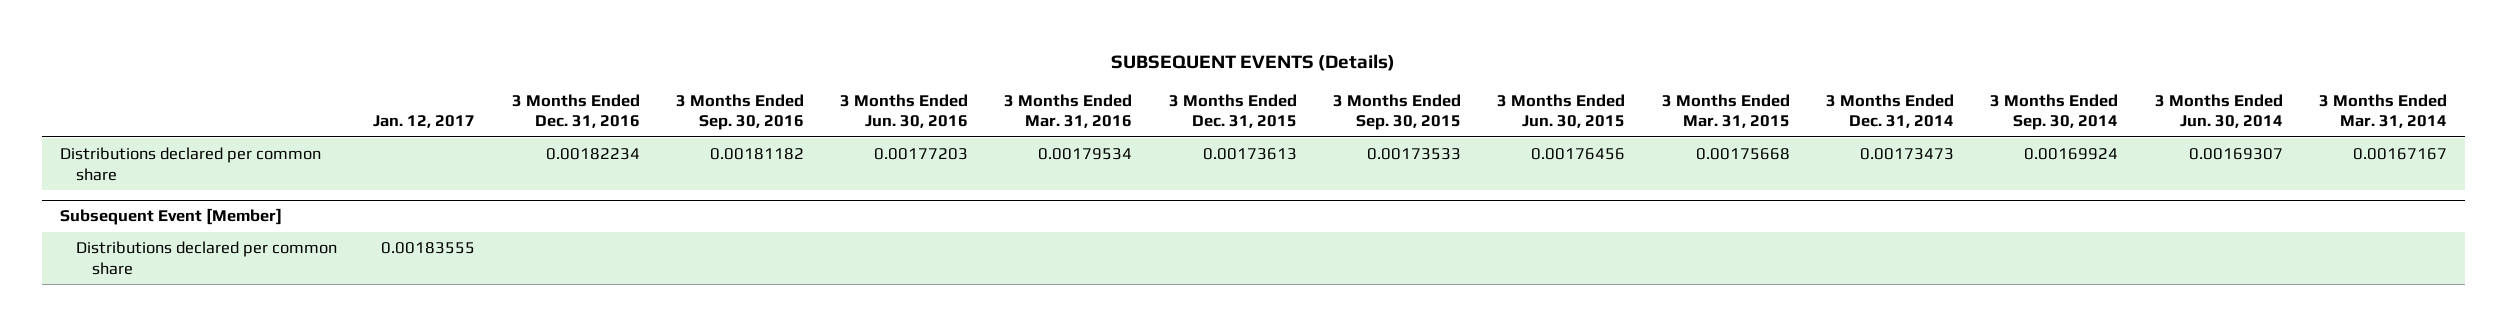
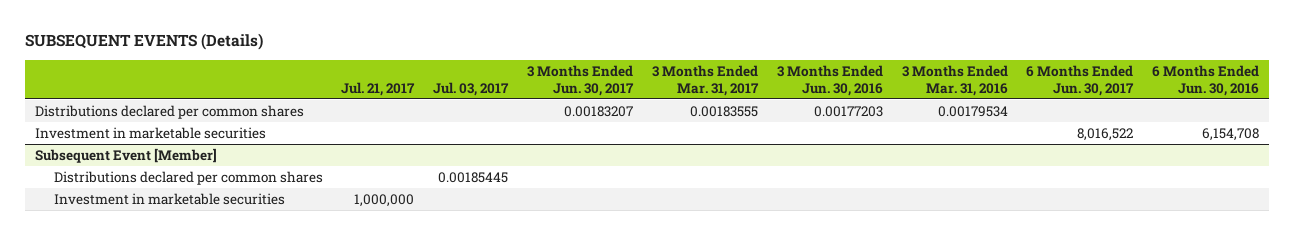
[373,115,476,129] Jan. 12, 2017 -> none
[511,93,640,129] 3 Months Ended Dec. 31, 2016 -> none
[675,93,804,131] 3 Months Ended Sep. 30, 2016 -> none
[1168,93,1297,129] 3 Months Ended Dec. 31, 2015 -> none
[1333,93,1462,131] 3 Months Ended Sep. 30, 2015 -> none
[1497,93,1626,129] 3 Months Ended Jun. 30, 2015 -> none
[1661,93,1790,129] 3 Months Ended Mar. 31, 2015 -> none
[1825,93,1954,129] 3 Months Ended Dec. 31, 2014 -> none
[1990,93,2119,131] 3 Months Ended Sep. 30, 2014 -> none
[2154,93,2283,129] 3 Months Ended Jun. 30, 2014 -> none
[2318,93,2447,129] 3 Months Ended Mar. 31, 2014 -> none
none -> [341,81,416,96] Jul. 21, 2017
none -> [433,81,510,96] Jul. 03, 2017
none -> [527,64,635,96] 3 Months Ended Jun. 30, 2017
none -> [651,64,759,96] 3 Months Ended Mar. 31, 2017
none -> [1026,64,1135,96] 6 Months Ended Jun. 30, 2017
none -> [1152,64,1260,96] 6 Months Ended Jun. 30, 2016
[60,147,322,181] Distributions declared per common share -> [34,105,304,120] Distributions declared per common shares
none -> [34,127,266,140] Investment in marketable securities
[75,241,337,275] Distributions declared per common share -> [53,171,323,186] Distributions declared per common shares
none -> [53,193,285,206] Investment in marketable securities

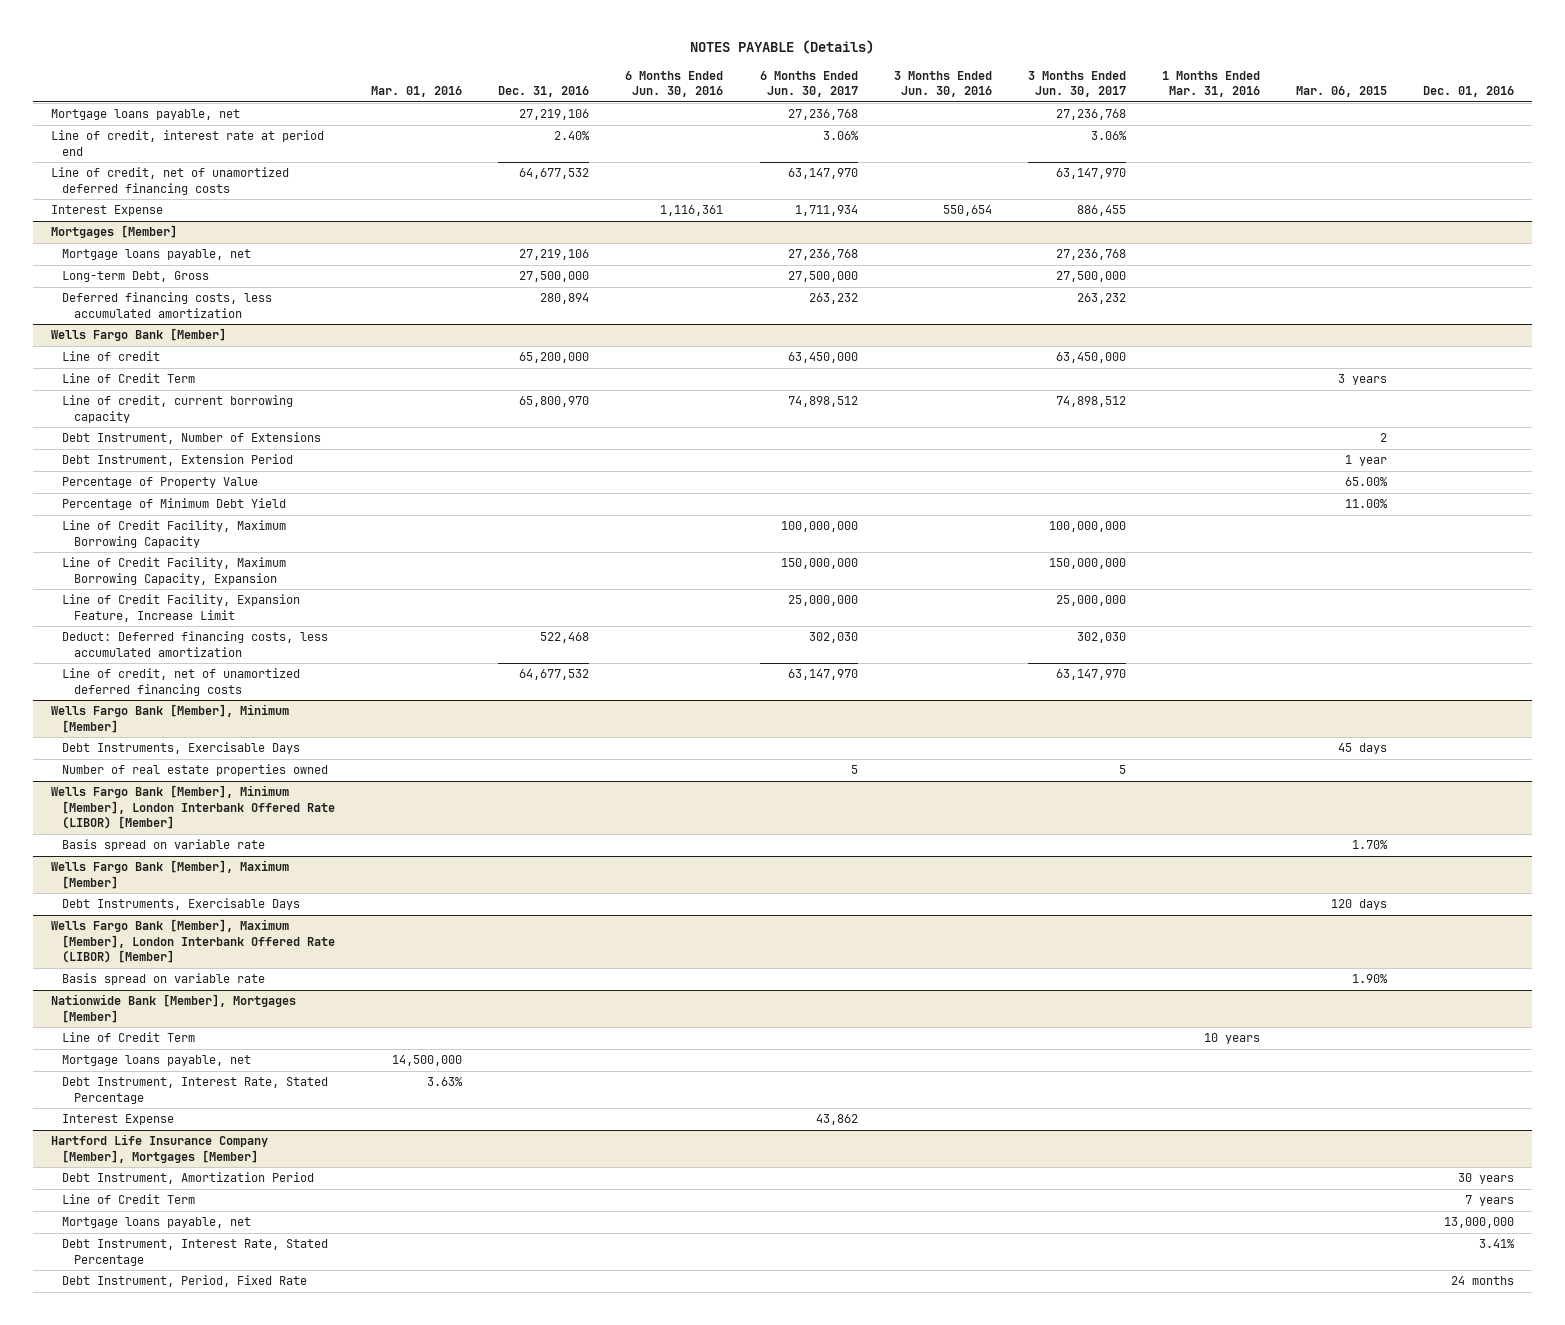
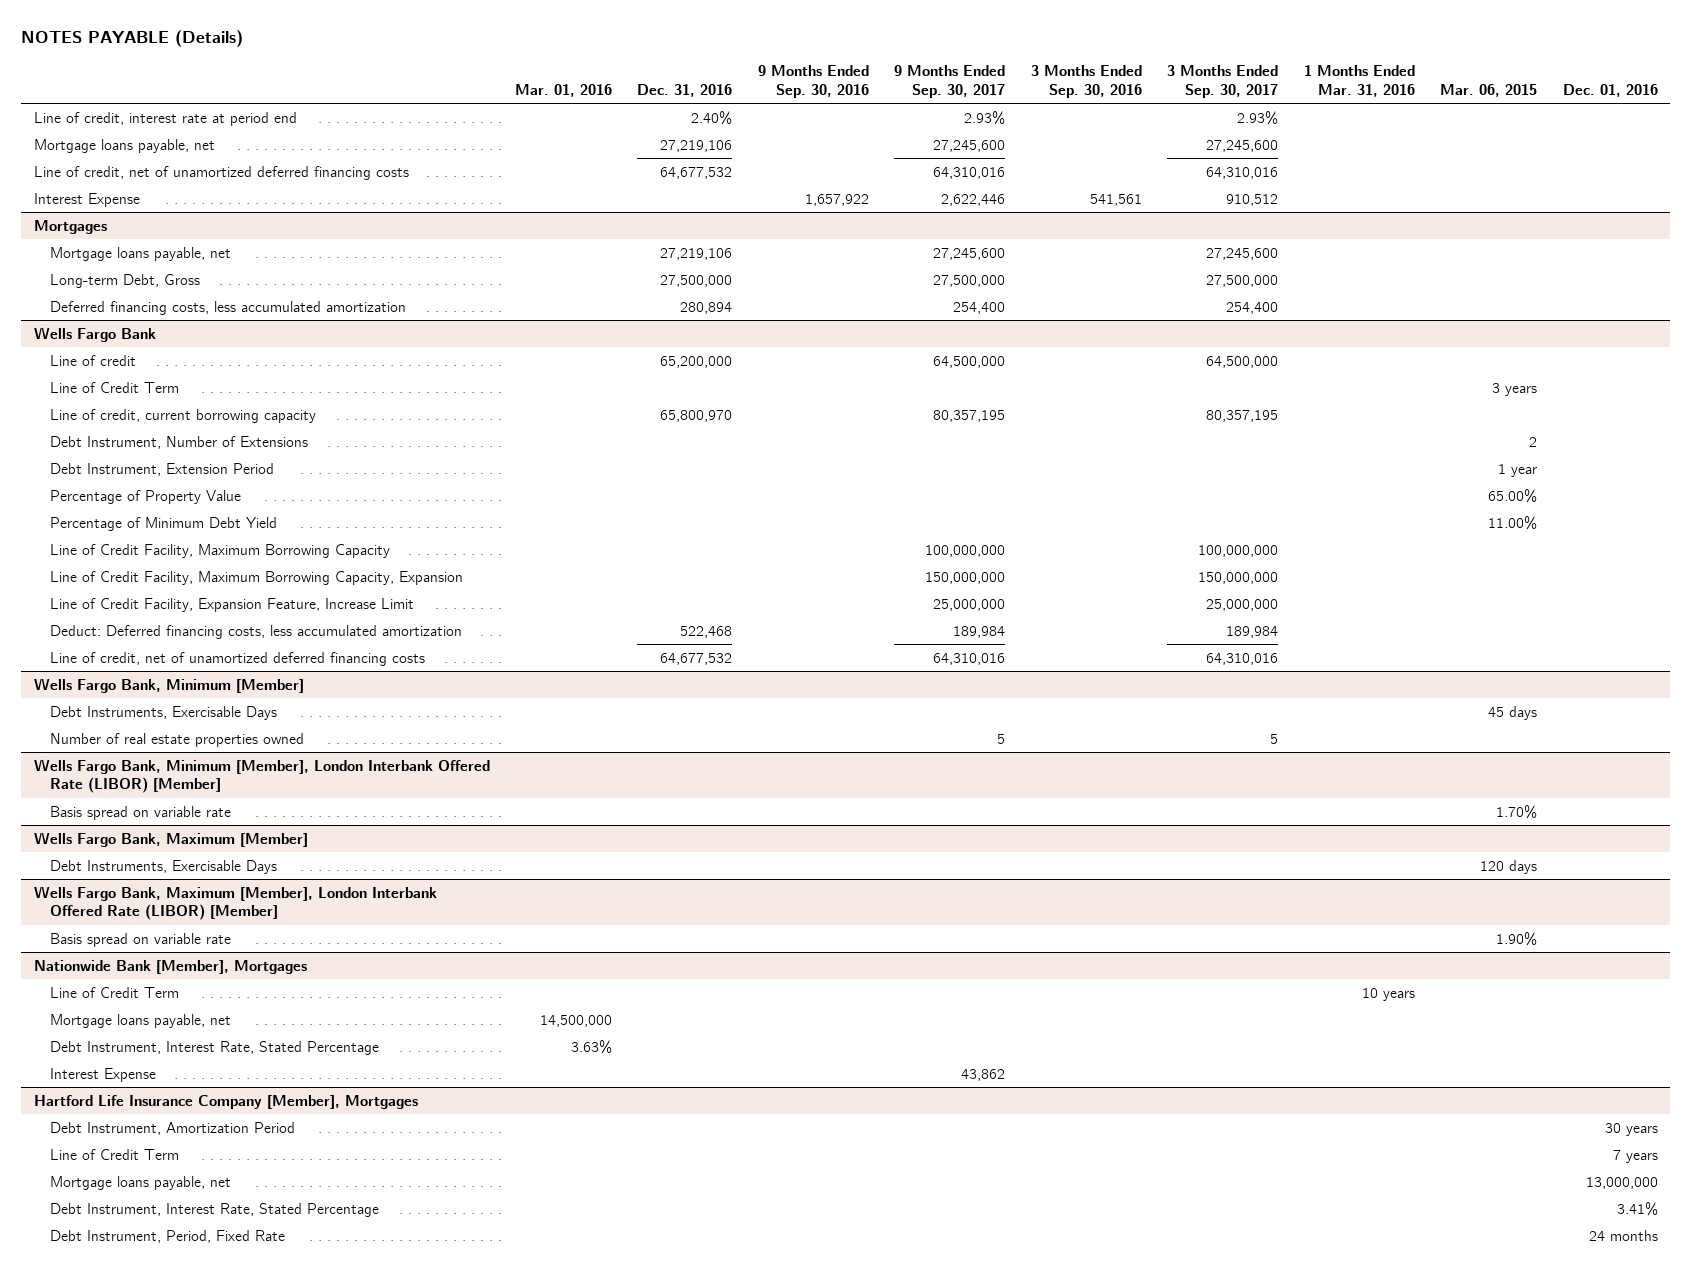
[625,70,724,98] 6 Months Ended Jun. 30, 2016 -> none
[759,70,858,98] 6 Months Ended Jun. 30, 2017 -> none
[893,70,992,98] 3 Months Ended Jun. 30, 2016 -> none
[1027,70,1126,98] 3 Months Ended Jun. 30, 2017 -> none
none -> [757,65,869,98] 9 Months Ended Sep. 30, 2016
none -> [894,65,1006,98] 9 Months Ended Sep. 30, 2017
none -> [1030,65,1142,98] 3 Months Ended Sep. 30, 2016
none -> [1167,65,1279,98] 3 Months Ended Sep. 30, 2017
[51,109,241,121] Mortgage loans payable, net -> [33,138,215,153] Mortgage loans payable, net
[51,225,178,239] Mortgages [Member] -> [33,219,107,234] Mortgages
[51,328,227,342] Wells Fargo Bank [Member] -> [33,326,156,342] Wells Fargo Bank
[51,704,290,733] Wells Fargo Bank [Member], Minimum [Member] -> [33,677,304,693] Wells Fargo Bank, Minimum [Member]
[51,785,336,830] Wells Fargo Bank [Member], Minimum [Member], London Interbank Offered Rate (LIBOR) [Member] -> [33,758,490,794] Wells Fargo Bank, Minimum [Member], London Interbank Offered Rate (LIBOR) [Member]
[51,860,290,889] Wells Fargo Bank [Member], Maximum [Member] -> [33,831,308,847] Wells Fargo Bank, Maximum [Member]
[51,919,336,964] Wells Fargo Bank [Member], Maximum [Member], London Interbank Offered Rate (LIBOR) [Member] -> [33,885,437,921] Wells Fargo Bank, Maximum [Member], London Interbank Offered Rate (LIBOR) [Member]
[51,994,297,1023] Nationwide Bank [Member], Mortgages [Member] -> [33,959,307,974] Nationwide Bank [Member], Mortgages
[51,1134,269,1163] Hartford Life Insurance Company [Member], Mortgages [Member] -> [33,1094,418,1109] Hartford Life Insurance Company [Member], Mortgages

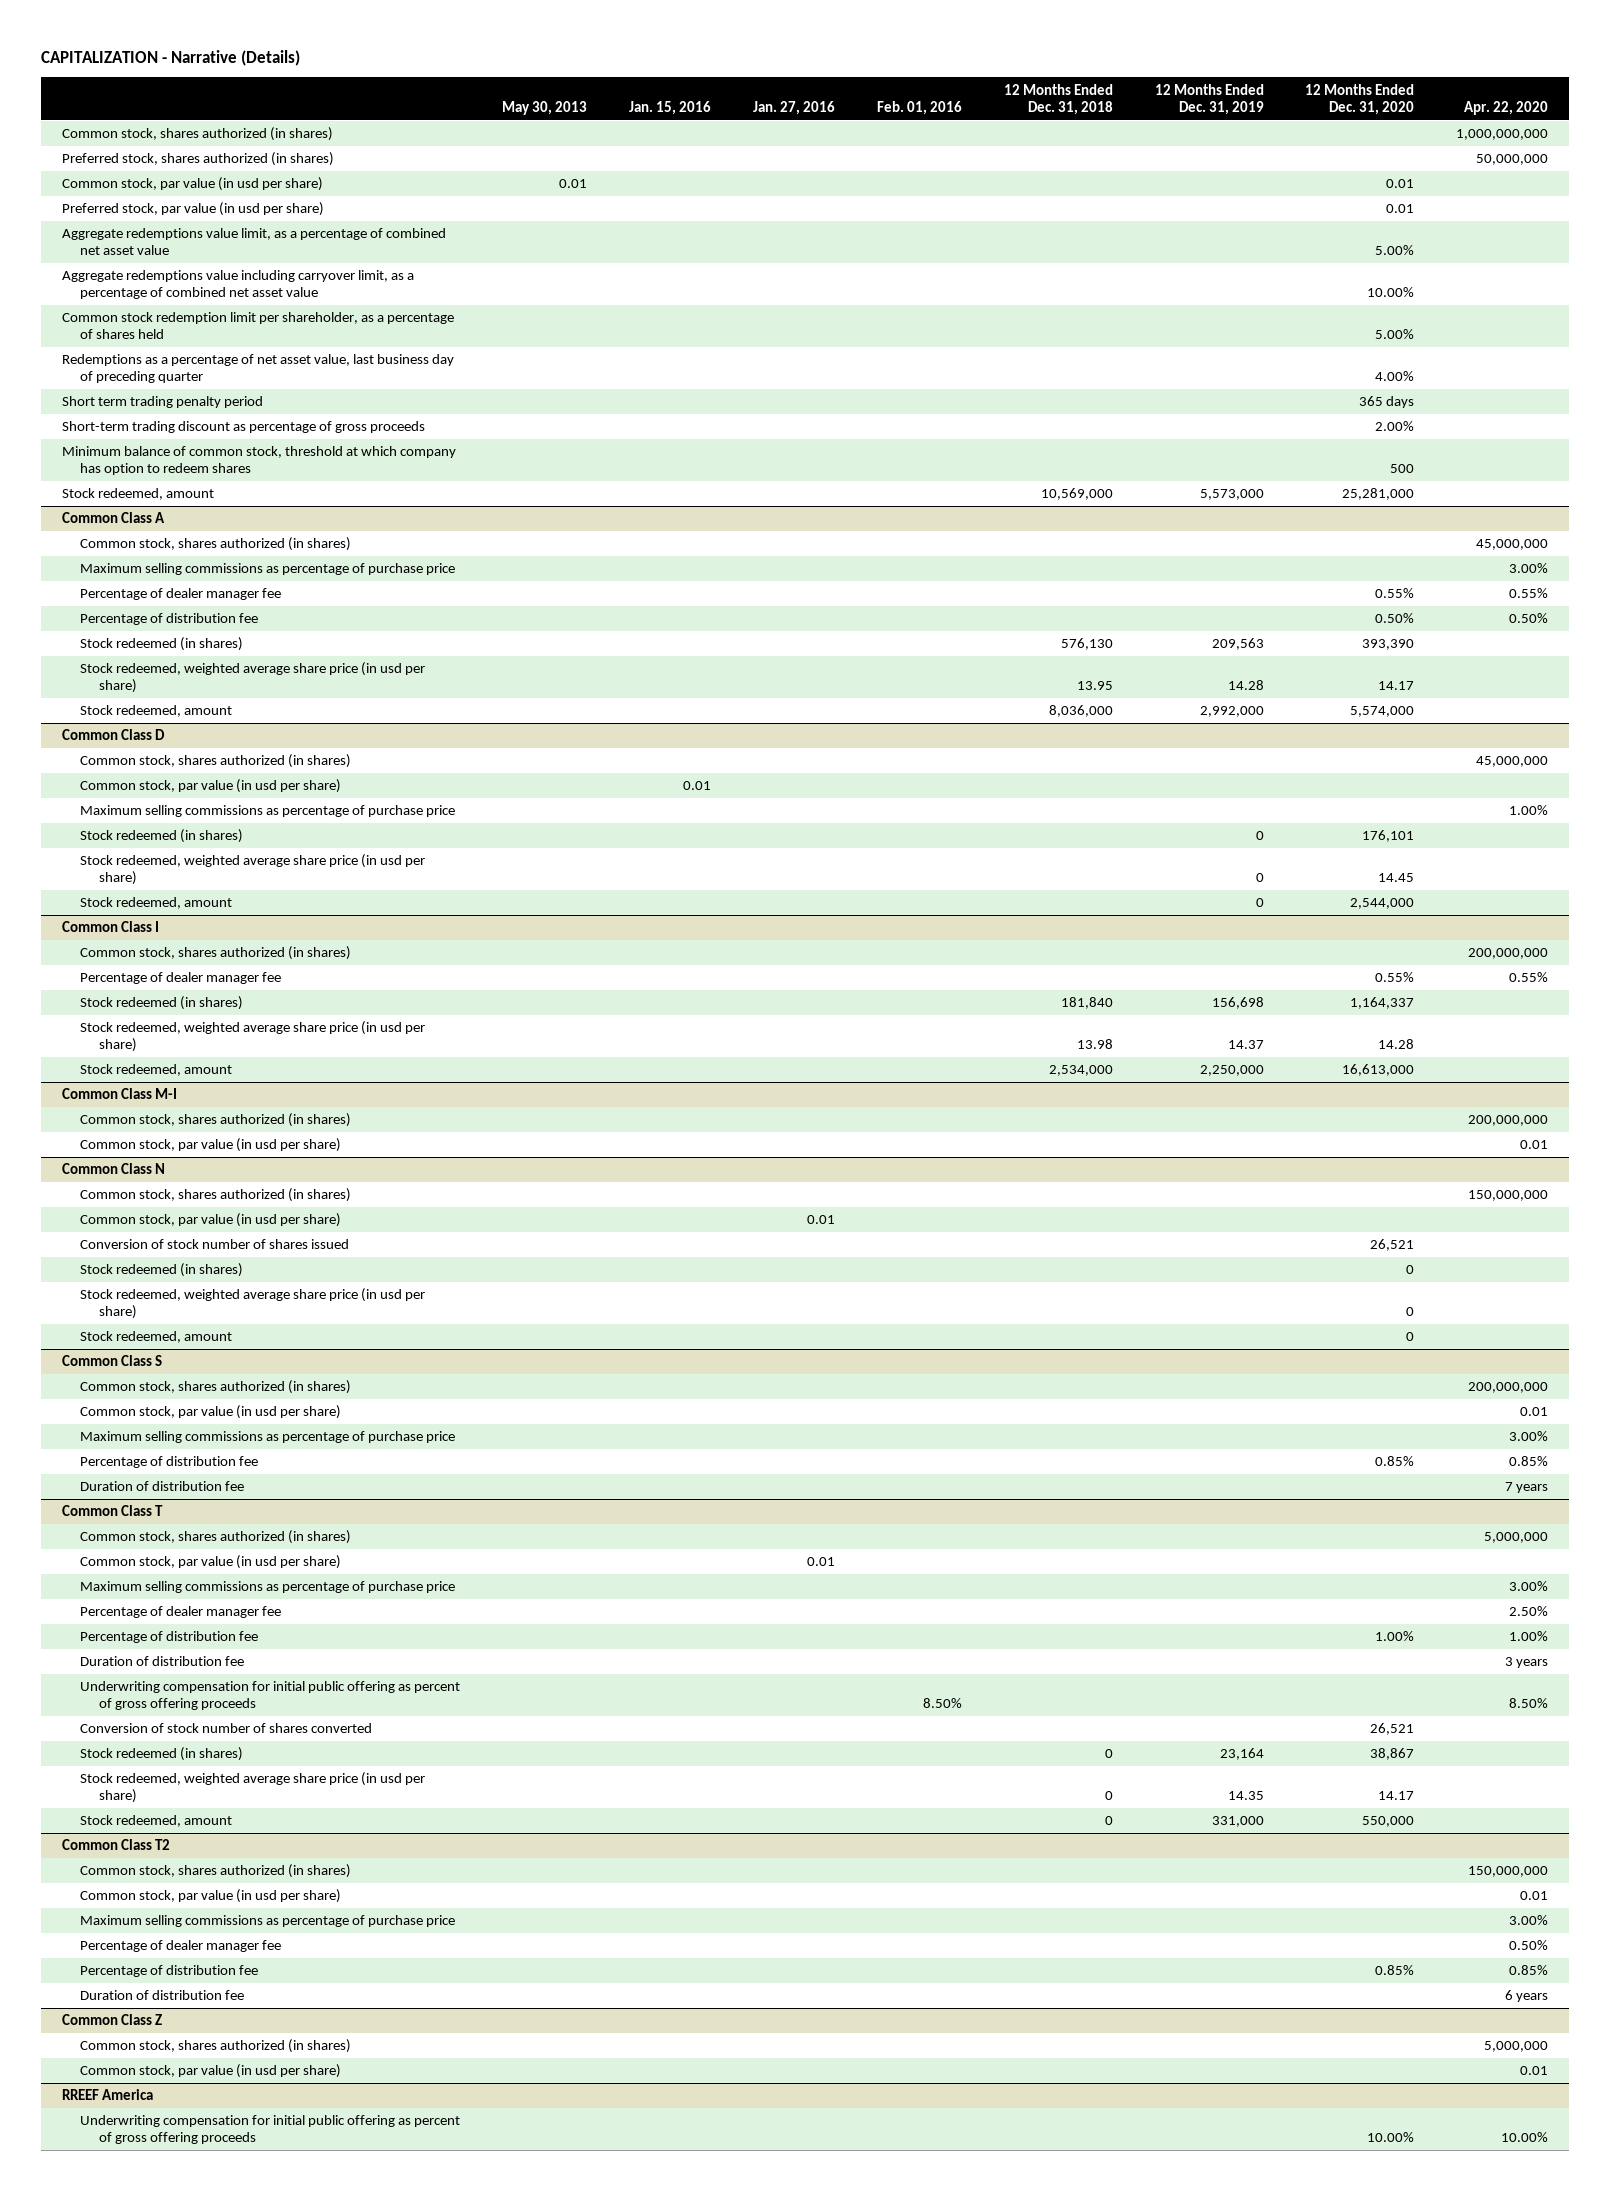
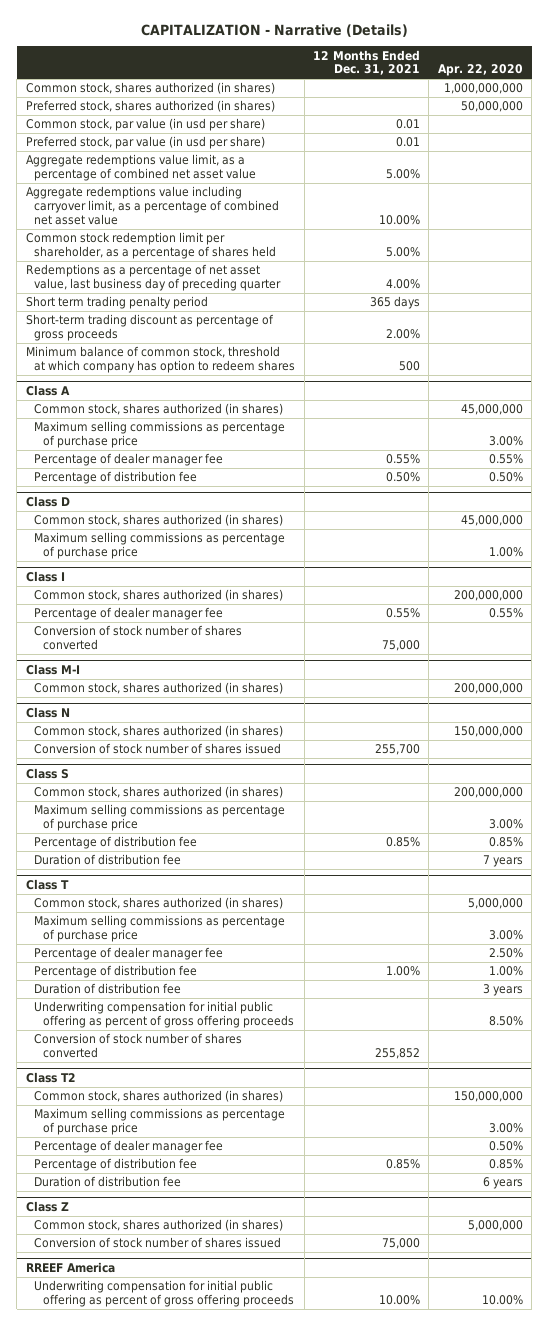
[502,100,588,115] May 30, 2013 -> none
[629,100,712,115] Jan. 15, 2016 -> none
[752,100,835,115] Jan. 27, 2016 -> none
[876,100,962,115] Feb. 01, 2016 -> none
[1003,83,1113,115] 12 Months Ended Dec. 31, 2018 -> none
[1154,83,1264,115] 12 Months Ended Dec. 31, 2019 -> none
[1305,83,1415,115] 12 Months Ended Dec. 31, 2020 -> none
none -> [313,49,421,76] 12 Months Ended Dec. 31, 2021
[61,488,214,501] Stock redeemed, amount -> none
[61,512,165,524] Common Class A -> [25,385,70,397] Class A
[80,637,244,652] Stock redeemed (in shares) -> none
[80,662,426,694] Stock redeemed, weighted average share price (in usd per share) -> none
[80,705,233,718] Stock redeemed, amount -> none
[61,729,165,741] Common Class D -> [25,496,70,508] Class D
[80,779,342,794] Common stock, par value (in usd per share) -> none
[80,829,244,844] Stock redeemed (in shares) -> none
[80,854,426,886] Stock redeemed, weighted average share price (in usd per share) -> none
[80,897,233,910] Stock redeemed, amount -> none
[61,921,159,933] Common Class I -> [25,571,65,583] Class I
[80,996,244,1011] Stock redeemed (in shares) -> none
[80,1021,426,1053] Stock redeemed, weighted average share price (in usd per share) -> none
[80,1064,233,1077] Stock redeemed, amount -> none
none -> [34,625,243,651] Conversion of stock number of shares converted
[61,1088,177,1100] Common Class M-I -> [25,664,80,676] Class M-I
[80,1138,342,1153] Common stock, par value (in usd per share) -> none
[61,1163,165,1175] Common Class N -> [25,707,70,719] Class N
[80,1213,342,1228] Common stock, par value (in usd per share) -> none
[80,1263,244,1278] Stock redeemed (in shares) -> none
[80,1288,426,1320] Stock redeemed, weighted average share price (in usd per share) -> none
[80,1331,233,1344] Stock redeemed, amount -> none
[61,1355,162,1367] Common Class S -> [25,768,69,780] Class S
[80,1405,342,1420] Common stock, par value (in usd per share) -> none
[61,1505,163,1517] Common Class T -> [25,879,69,891] Class T
[80,1555,342,1570] Common stock, par value (in usd per share) -> none
[80,1747,244,1762] Stock redeemed (in shares) -> none
[80,1772,426,1804] Stock redeemed, weighted average share price (in usd per share) -> none
[80,1815,233,1828] Stock redeemed, amount -> none
[61,1839,170,1851] Common Class T2 -> [25,1072,76,1084] Class T2
[80,1889,342,1904] Common stock, par value (in usd per share) -> none
[61,2014,162,2026] Common Class Z -> [25,1201,69,1213] Class Z
[80,2064,342,2079] Common stock, par value (in usd per share) -> none
none -> [34,1237,282,1249] Conversion of stock number of shares issued

